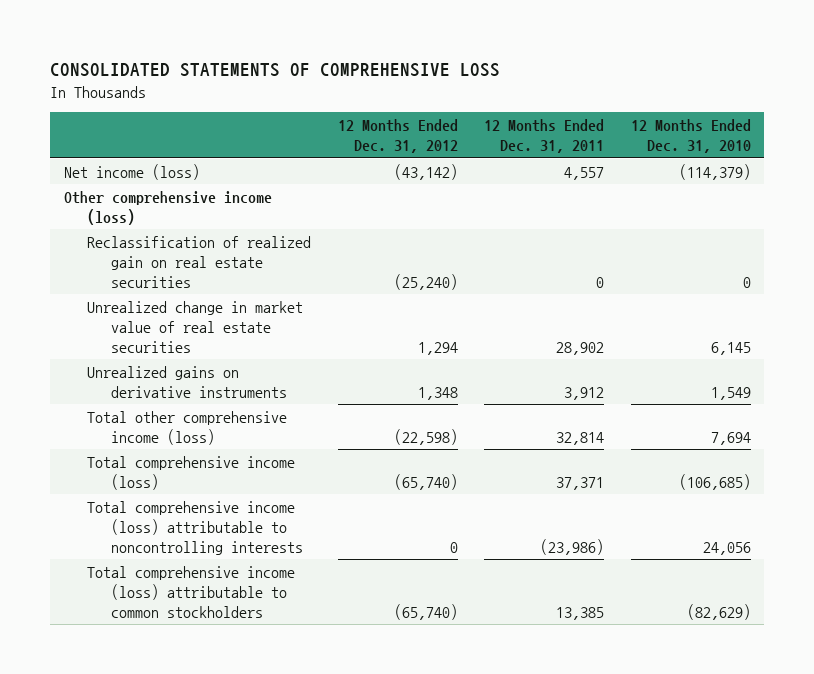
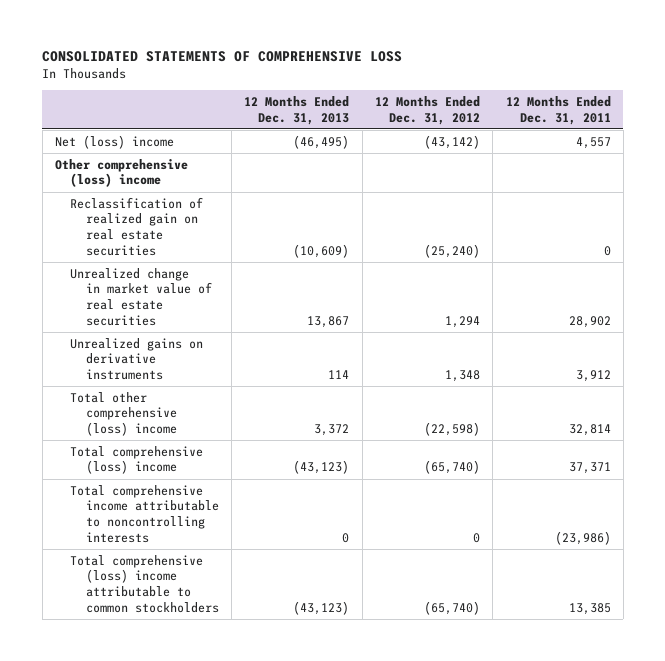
[630,119,751,154] 12 Months Ended Dec. 31, 2010 -> none
none -> [244,95,350,125] 12 Months Ended Dec. 31, 2013
[63,163,200,180] Net income (loss) -> [54,134,174,149] Net (loss) income
[63,190,272,225] Other comprehensive income (loss) -> [54,158,188,188] Other comprehensive (loss) income
[87,410,288,445] Total other comprehensive income (loss) -> [70,391,177,437] Total other comprehensive (loss) income
[87,455,296,490] Total comprehensive income (loss) -> [70,445,204,475] Total comprehensive (loss) income
[87,500,303,555] Total comprehensive income (loss) attributable to noncontrolling interests -> [70,484,219,543] Total comprehensive income attributable to noncontrolling interests
[87,565,296,618] Total comprehensive income (loss) attributable to common stockholders -> [70,554,219,613] Total comprehensive (loss) income attributable to common stockholders

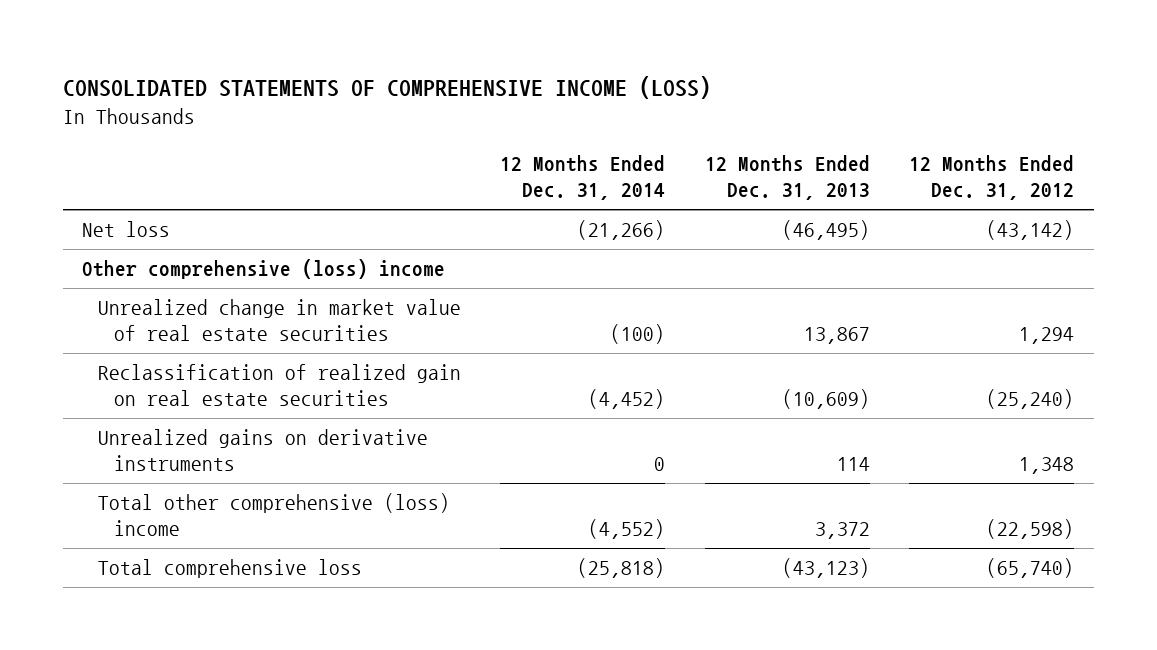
[42,51,403,63] CONSOLIDATED STATEMENTS OF COMPREHENSIVE LOSS -> [62,75,711,99] CONSOLIDATED STATEMENTS OF COMPREHENSIVE INCOME (LOSS)
[505,95,611,125] 12 Months Ended Dec. 31, 2011 -> none
none -> [500,155,666,201] 12 Months Ended Dec. 31, 2014
[54,134,174,149] Net (loss) income -> [82,221,171,238] Net loss
[70,196,204,256] Reclassification of realized gain on real estate securities -> [98,364,462,407] Reclassification of realized gain on real estate securities
[70,484,219,543] Total comprehensive income attributable to noncontrolling interests -> none
[70,554,219,613] Total comprehensive (loss) income attributable to common stockholders -> none
[70,445,204,475] Total comprehensive (loss) income -> [98,559,363,579] Total comprehensive loss

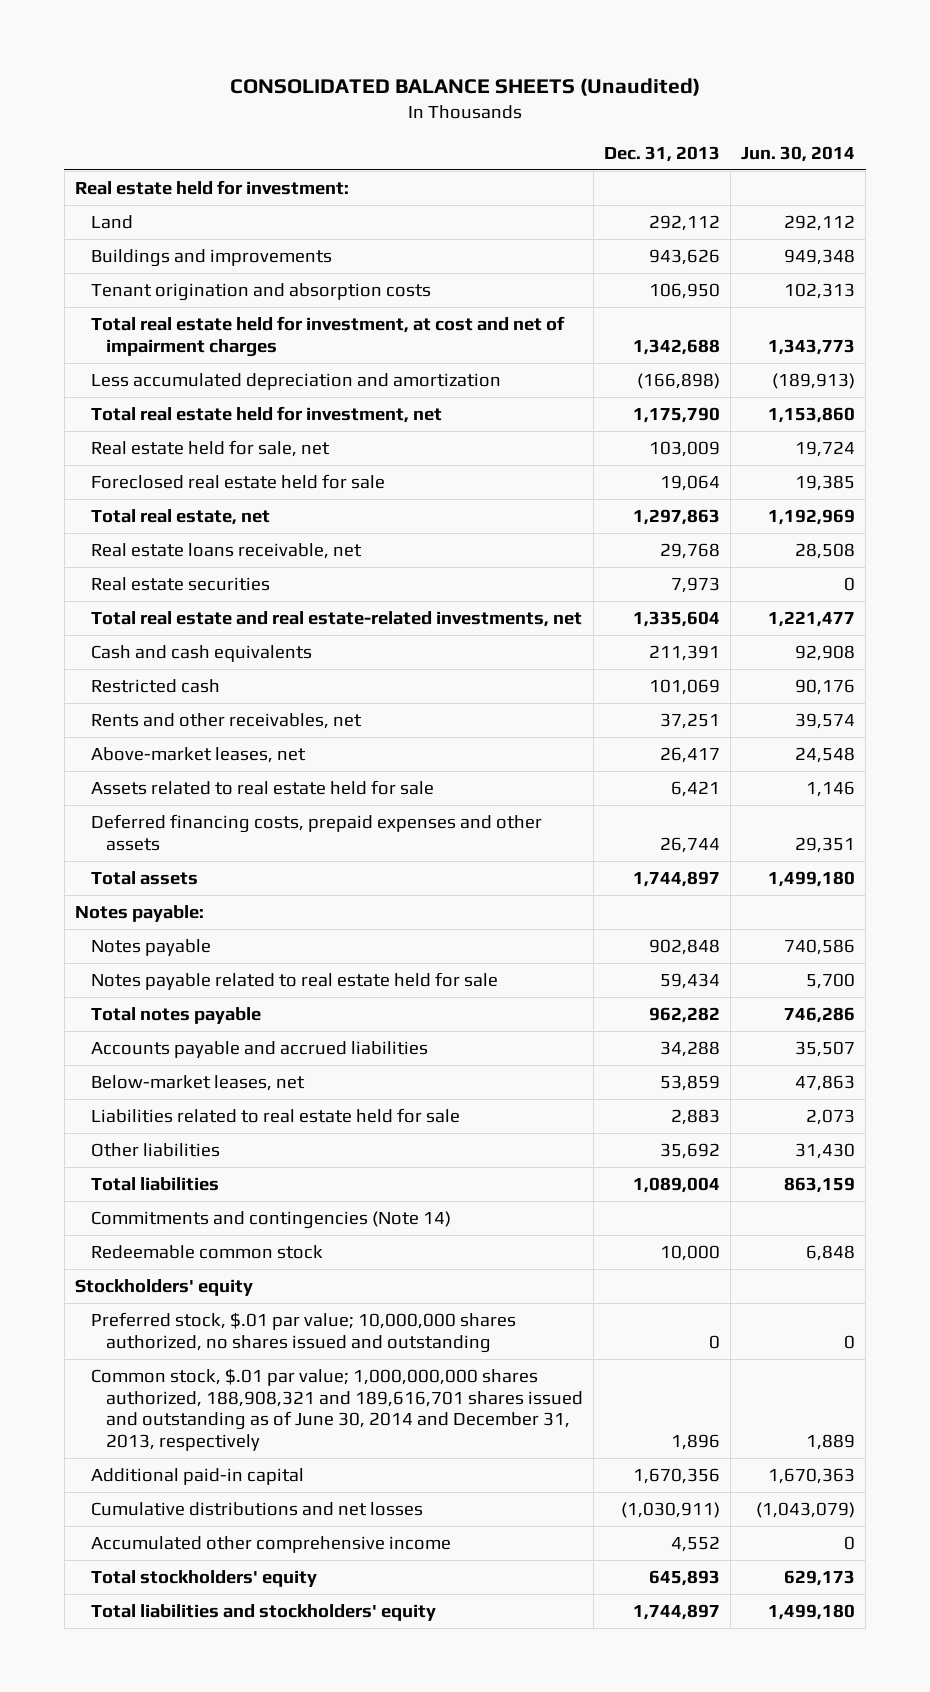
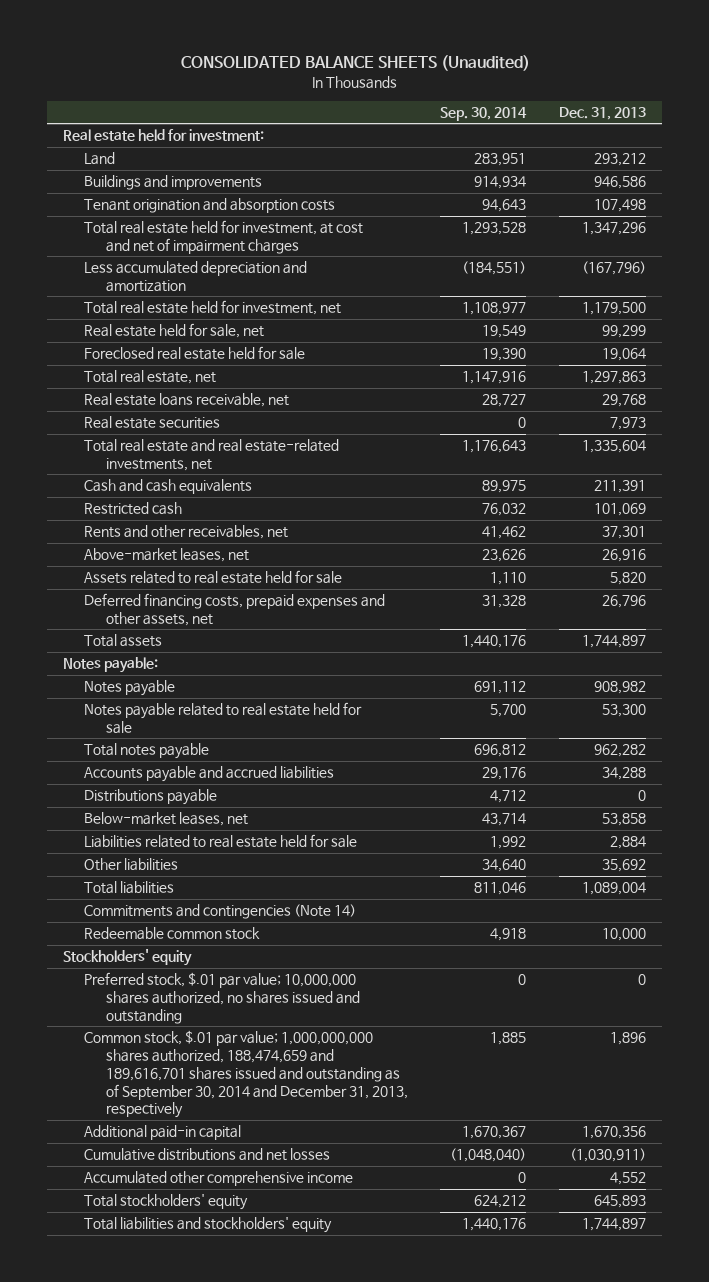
[741,145,856,162] Jun. 30, 2014 -> none
none -> [440,106,528,121] Sep. 30, 2014
[649,214,721,231] 292,112 -> [593,153,646,167] 293,212
[649,248,721,265] 943,626 -> [593,176,646,190] 946,586
[649,282,721,299] 106,950 -> [593,199,646,213] 107,498
[633,338,721,355] 1,342,688 -> [581,222,646,236] 1,347,296
[637,372,721,389] (166,898) -> [581,261,646,276] (167,796)
[633,406,721,423] 1,175,790 -> [581,302,646,316] 1,179,500
[649,440,721,457] 103,009 -> [601,325,646,339] 99,299
[660,712,721,729] 37,251 -> [601,526,646,540] 37,301
[660,746,721,763] 26,417 -> [601,549,646,563] 26,916
[671,780,721,797] 6,421 -> [609,572,646,586] 5,820
[90,813,542,851] Deferred financing costs, prepaid expenses and other assets -> [84,593,386,627] Deferred financing costs, prepaid expenses and other assets, net
[660,836,721,853] 26,744 -> [601,595,646,609] 26,796
[649,938,721,955] 902,848 -> [593,681,646,695] 908,982
[660,972,721,989] 59,434 -> [601,704,646,718] 53,300
none -> [84,789,218,806] Distributions payable
[660,1074,721,1091] 53,859 -> [601,813,646,827] 53,858
[671,1108,721,1125] 2,883 -> [609,836,646,850] 2,884
[90,1367,584,1452] Common stock, $.01 par value; 1,000,000,000 shares authorized, 188,908,321 and 189,616,701 shares issued and outstanding as of June 30, 2014 and December 31, 2013, respectively -> [84,1030,408,1119] Common stock, $.01 par value; 1,000,000,000 shares authorized, 188,474,659 and 189,616,701 shares issued and outstanding as of September 30, 2014 and December 31, 2013, respectively

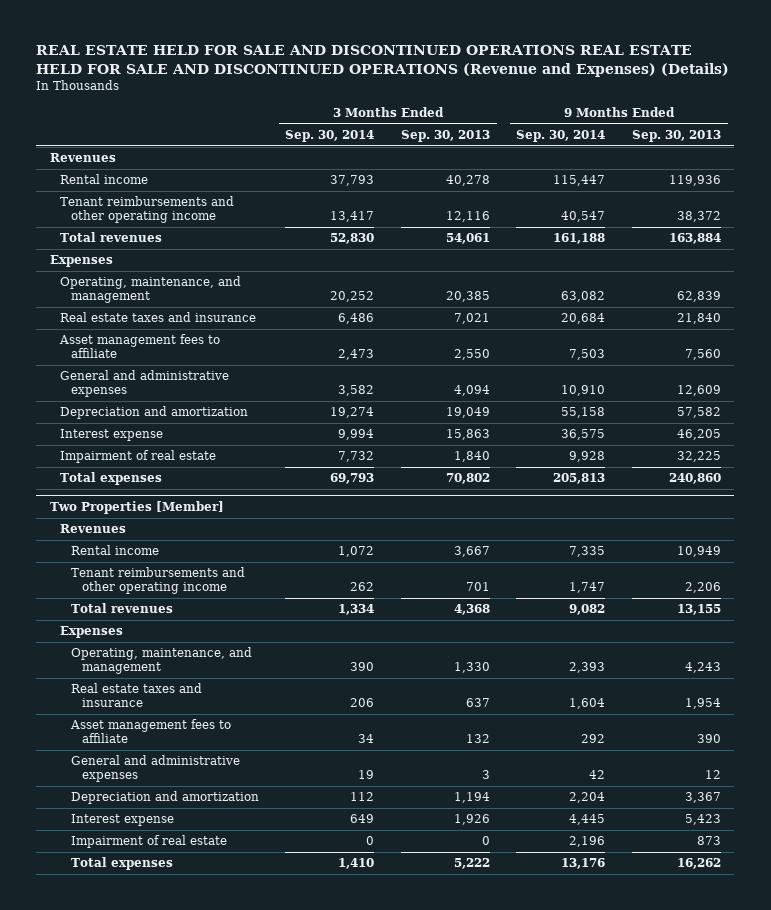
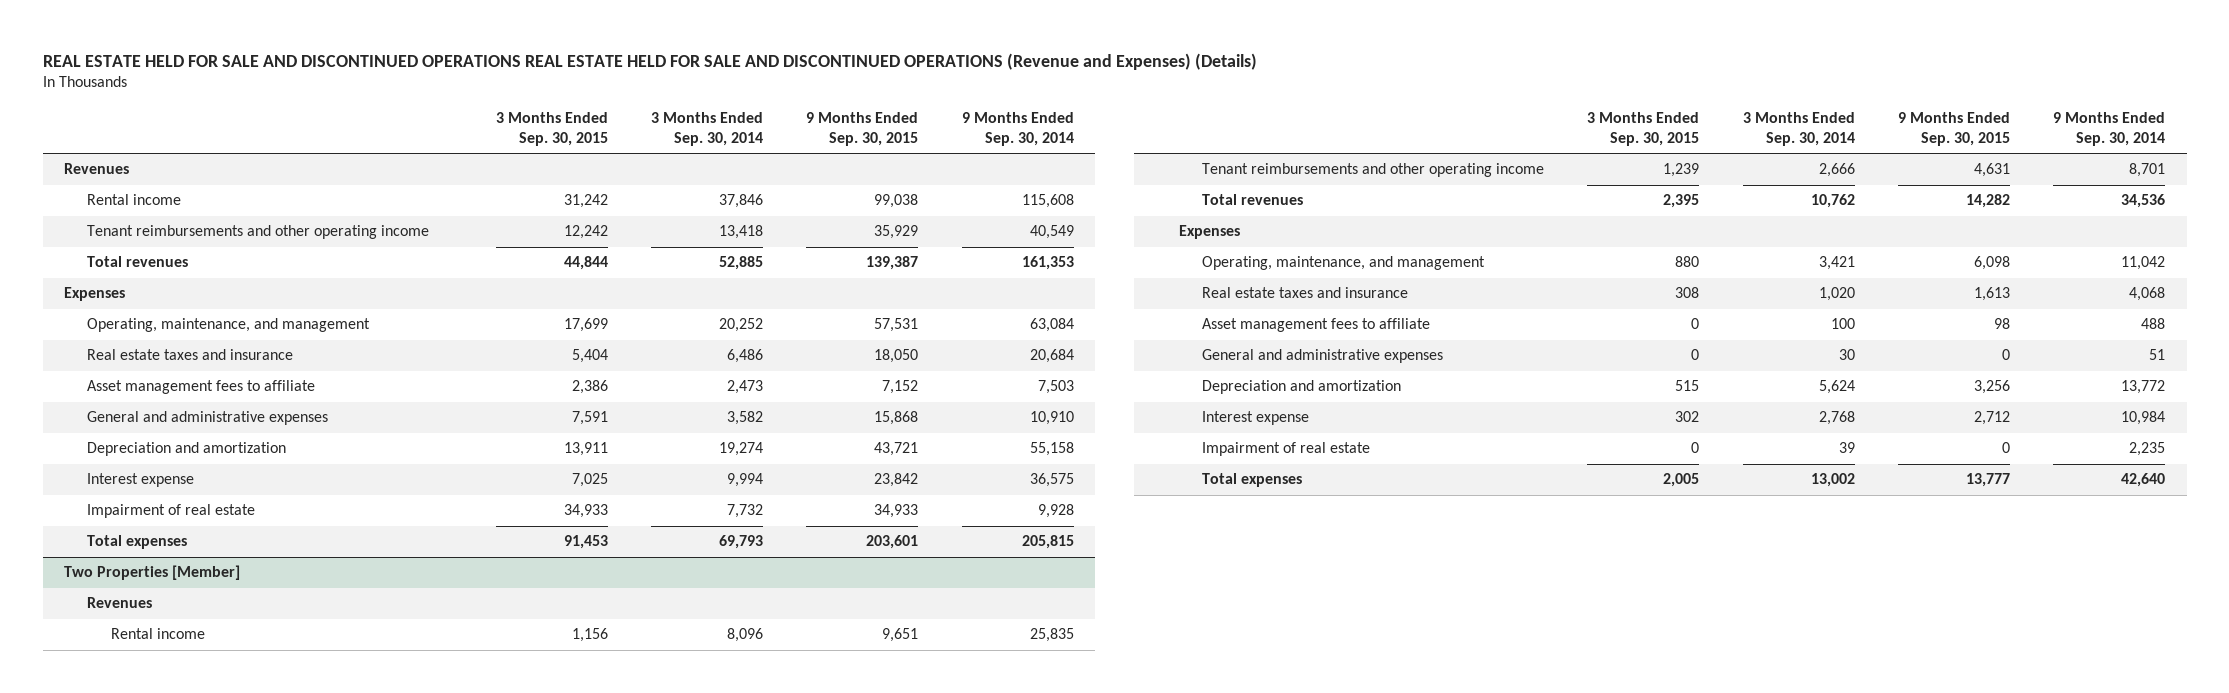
[400,130,490,143] Sep. 30, 2013 -> none
[631,130,721,143] Sep. 30, 2013 -> none
none -> [495,112,608,146] 3 Months Ended Sep. 30, 2015
none -> [806,112,919,146] 9 Months Ended Sep. 30, 2015
[330,175,375,187] 37,793 -> [719,194,764,209] 37,846
[553,175,606,187] 115,447 -> [1021,194,1074,209] 115,608
[330,211,375,223] 13,417 -> [719,225,764,240] 13,418
[561,211,606,223] 40,547 -> [1029,225,1074,240] 40,549
[330,233,375,245] 52,830 -> [719,256,764,271] 52,885
[553,233,606,245] 161,188 -> [1021,256,1074,271] 161,353
[561,291,606,303] 63,082 -> [1029,318,1074,333] 63,084
[553,473,606,485] 205,813 -> [1021,535,1074,550] 205,815
[338,546,375,558] 1,072 -> [727,628,764,643] 8,096
[569,546,606,558] 7,335 -> [1029,628,1074,643] 25,835
[350,582,375,592] 262 -> [1818,163,1855,178] 2,666
[569,582,606,594] 1,747 -> [2129,163,2166,178] 8,701
[338,604,375,616] 1,334 -> [1810,194,1855,209] 10,762
[569,604,606,616] 9,082 -> [2121,194,2166,209] 34,536
[350,662,375,672] 390 -> [1818,256,1855,271] 3,421
[569,662,606,674] 2,393 -> [2121,256,2166,271] 11,042
[350,698,375,708] 206 -> [1818,287,1855,302] 1,020
[569,698,606,710] 1,604 -> [2129,287,2166,302] 4,068
[358,734,375,744] 34 -> [1830,318,1855,330] 100
[581,734,606,744] 292 -> [2141,318,2166,330] 488
[358,770,375,780] 19 -> [1838,349,1855,361] 30
[589,770,606,780] 42 -> [2149,349,2166,361] 51
[350,792,375,802] 112 -> [1818,380,1855,395] 5,624
[569,792,606,804] 2,204 -> [2121,380,2166,395] 13,772
[350,814,375,824] 649 -> [1818,411,1855,426] 2,768
[569,814,606,826] 4,445 -> [2121,411,2166,426] 10,984
[366,836,375,846] 0 -> [1838,442,1855,454] 39
[569,836,606,848] 2,196 -> [2129,442,2166,457] 2,235
[338,858,375,870] 1,410 -> [1810,473,1855,488] 13,002
[561,858,606,870] 13,176 -> [2121,473,2166,488] 42,640

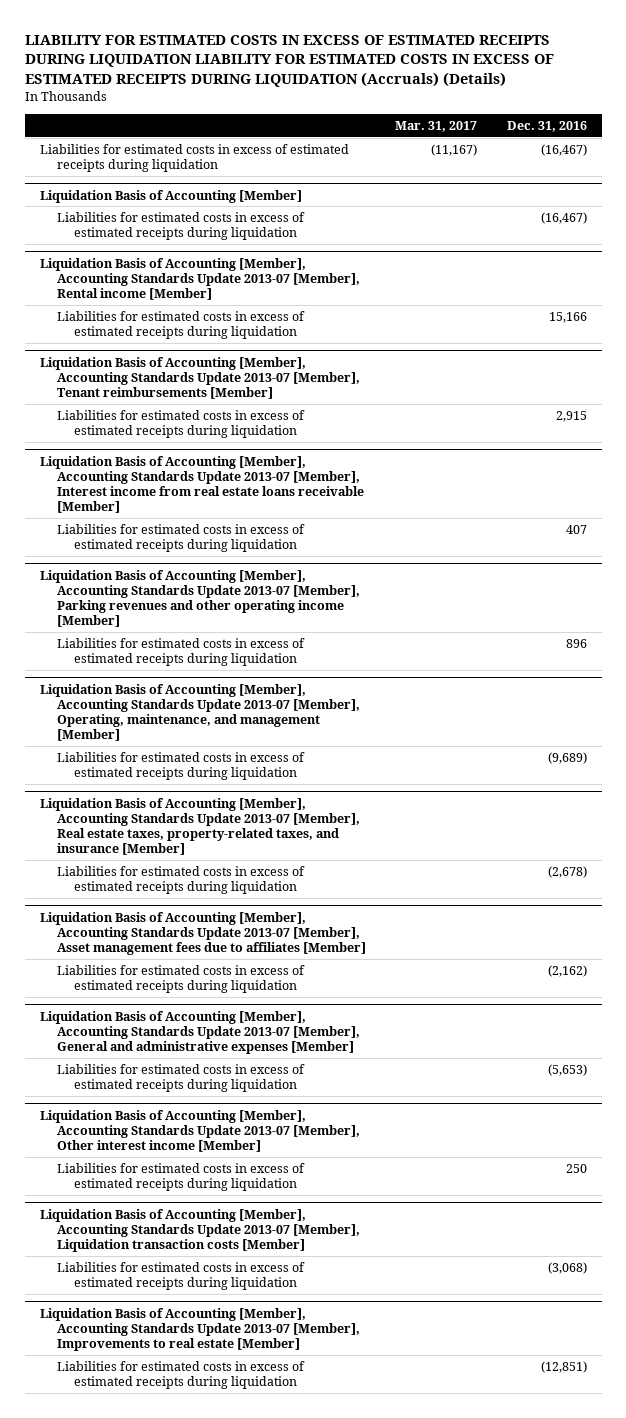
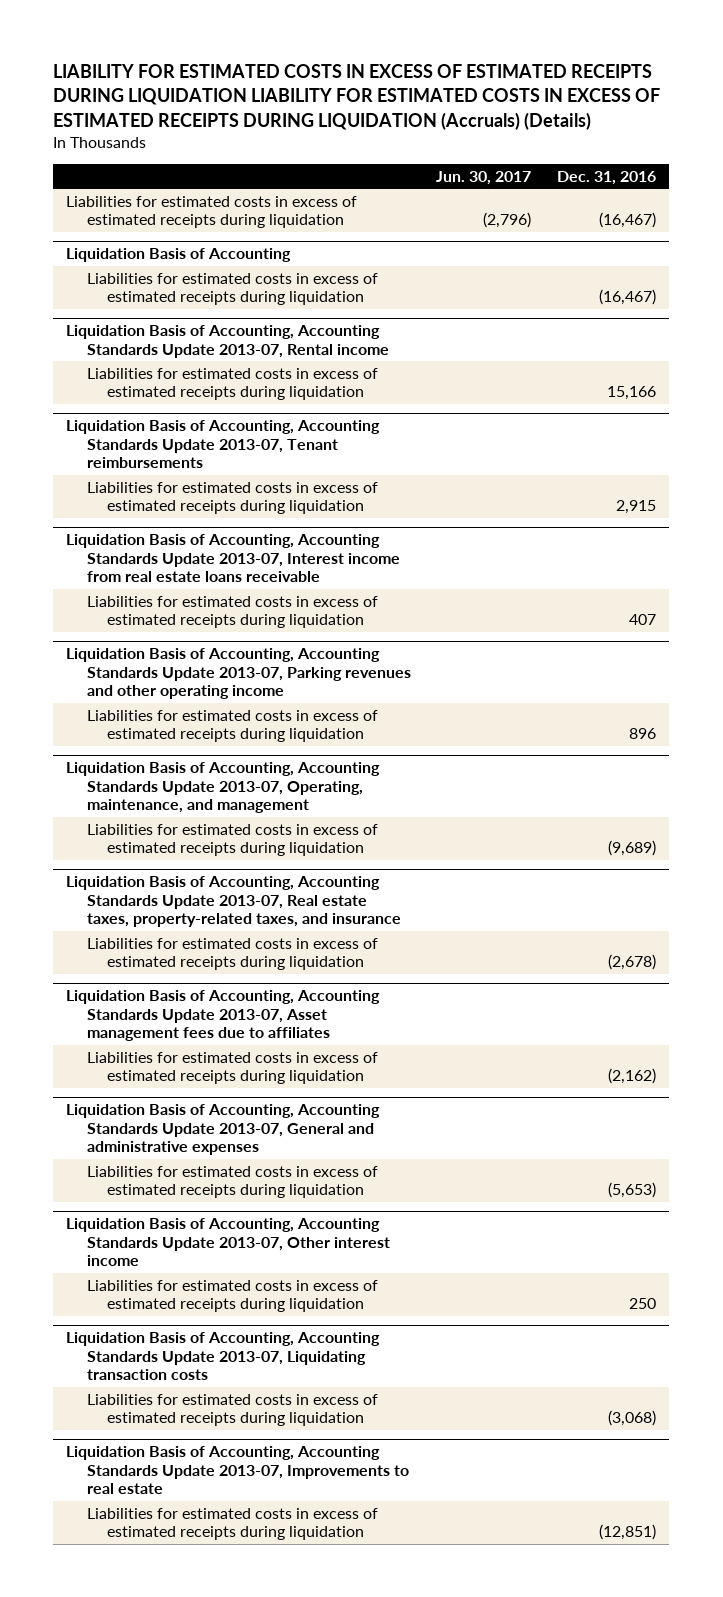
[395,120,478,132] Mar. 31, 2017 -> none
none -> [436,170,532,185] Jun. 30, 2017
[39,189,302,203] Liquidation Basis of Accounting [Member] -> [66,248,292,263] Liquidation Basis of Accounting
[39,257,360,301] Liquidation Basis of Accounting [Member], Accounting Standards Update 2013-07 [Member], Rental income [Member] -> [66,325,389,358] Liquidation Basis of Accounting, Accounting Standards Update 2013-07, Rental income
[39,356,360,400] Liquidation Basis of Accounting [Member], Accounting Standards Update 2013-07 [Member], Tenant reimbursements [Member] -> [66,420,381,469] Liquidation Basis of Accounting, Accounting Standards Update 2013-07, Tenant reimbursements
[39,455,364,514] Liquidation Basis of Accounting [Member], Accounting Standards Update 2013-07 [Member], Interest income from real estate loans receivable [Member] -> [66,534,400,583] Liquidation Basis of Accounting, Accounting Standards Update 2013-07, Interest income from real estate loans receivable
[39,569,360,628] Liquidation Basis of Accounting [Member], Accounting Standards Update 2013-07 [Member], Parking revenues and other operating income [Member] -> [66,648,411,700] Liquidation Basis of Accounting, Accounting Standards Update 2013-07, Parking revenues and other operating income
[39,683,360,742] Liquidation Basis of Accounting [Member], Accounting Standards Update 2013-07 [Member], Operating, maintenance, and management [Member] -> [66,762,381,814] Liquidation Basis of Accounting, Accounting Standards Update 2013-07, Operating, maintenance, and management
[39,797,360,856] Liquidation Basis of Accounting [Member], Accounting Standards Update 2013-07 [Member], Real estate taxes, property-related taxes, and insurance [Member] -> [66,876,401,928] Liquidation Basis of Accounting, Accounting Standards Update 2013-07, Real estate taxes, property-related taxes, and insurance
[39,911,366,956] Liquidation Basis of Accounting [Member], Accounting Standards Update 2013-07 [Member], Asset management fees due to affiliates [Member] -> [66,990,381,1042] Liquidation Basis of Accounting, Accounting Standards Update 2013-07, Asset management fees due to affiliates
[39,1010,360,1055] Liquidation Basis of Accounting [Member], Accounting Standards Update 2013-07 [Member], General and administrative expenses [Member] -> [66,1104,381,1156] Liquidation Basis of Accounting, Accounting Standards Update 2013-07, General and administrative expenses
[39,1109,360,1153] Liquidation Basis of Accounting [Member], Accounting Standards Update 2013-07 [Member], Other interest income [Member] -> [66,1218,390,1267] Liquidation Basis of Accounting, Accounting Standards Update 2013-07, Other interest income
[39,1208,360,1253] Liquidation Basis of Accounting [Member], Accounting Standards Update 2013-07 [Member], Liquidation transaction costs [Member] -> [66,1332,381,1381] Liquidation Basis of Accounting, Accounting Standards Update 2013-07, Liquidating transaction costs
[39,1307,360,1352] Liquidation Basis of Accounting [Member], Accounting Standards Update 2013-07 [Member], Improvements to real estate [Member] -> [66,1446,409,1495] Liquidation Basis of Accounting, Accounting Standards Update 2013-07, Improvements to real estate

